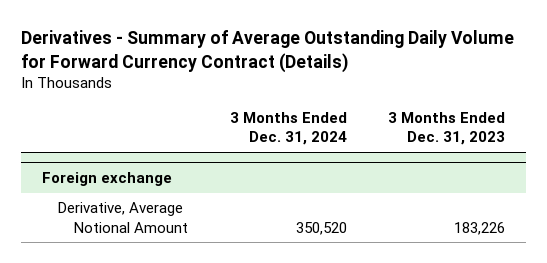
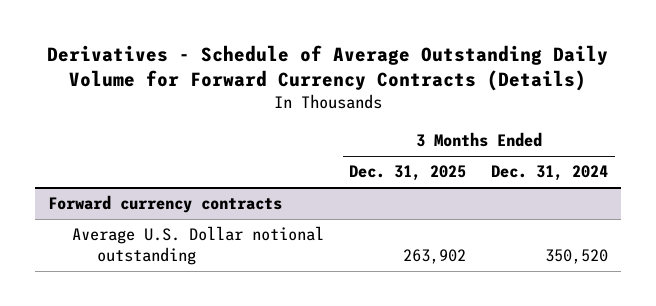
[20,30,514,73] Derivatives - Summary of Average Outstanding Daily Volume for Forward Currency Contract (Details) -> [47,44,609,92] Derivatives - Schedule of Average Outstanding Daily Volume for Forward Currency Contracts (Details)
[388,112,506,146] 3 Months Ended Dec. 31, 2023 -> none
none -> [349,165,467,182] Dec. 31, 2025
[41,171,172,186] Foreign exchange -> [47,195,282,214] Forward currency contracts
[57,202,189,233] Derivative, Average Notional Amount -> [72,226,325,266] Average U.S. Dollar notional outstanding

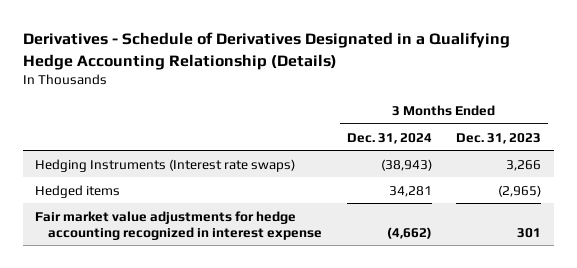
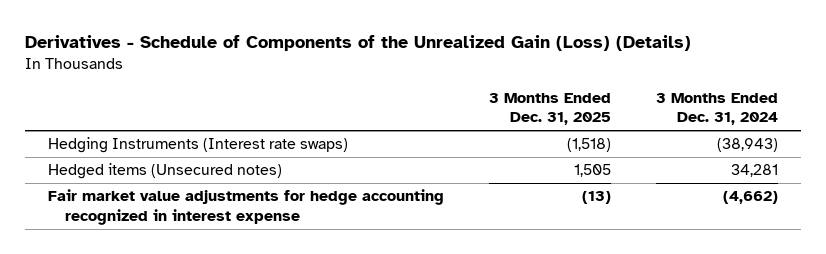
[22,32,510,70] Derivatives - Schedule of Derivatives Designated in a Qualifying Hedge Accounting Relationship (Details) -> [24,35,691,52] Derivatives - Schedule of Components of the Unrealized Gain (Loss) (Details)
[456,132,542,144] Dec. 31, 2023 -> none
none -> [488,92,611,126] 3 Months Ended Dec. 31, 2025
[35,184,121,198] Hedged items -> [47,163,282,180] Hedged items (Unsecured notes)

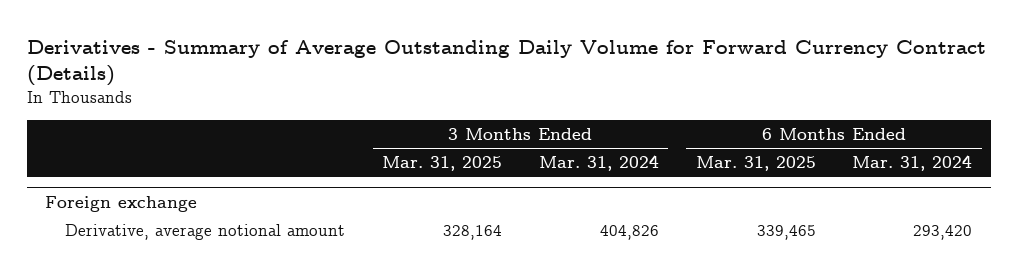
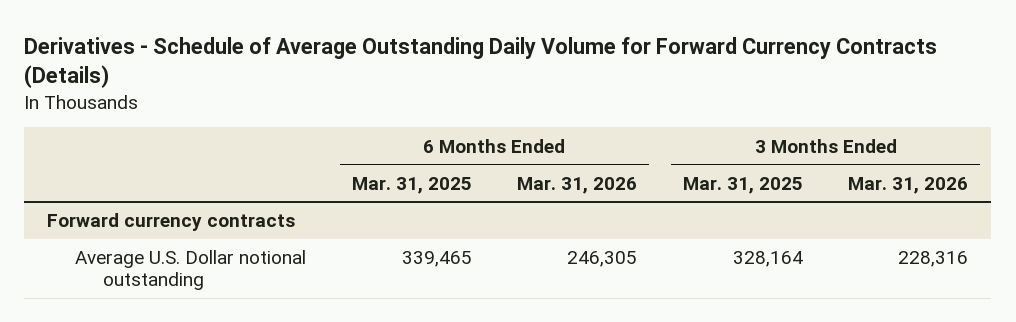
[27,39,987,87] Derivatives - Summary of Average Outstanding Daily Volume for Forward Currency Contract (Details) -> [24,36,938,89] Derivatives - Schedule of Average Outstanding Daily Volume for Forward Currency Contracts (Details)
[538,155,659,172] Mar. 31, 2024 -> none
[852,155,973,172] Mar. 31, 2024 -> none
none -> [517,176,638,194] Mar. 31, 2026
none -> [848,176,969,194] Mar. 31, 2026
[45,195,198,212] Foreign exchange -> [47,213,296,232] Forward currency contracts
[65,223,346,240] Derivative, average notional amount -> [75,250,307,290] Average U.S. Dollar notional outstanding

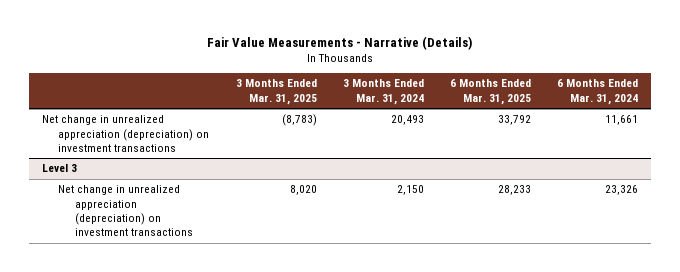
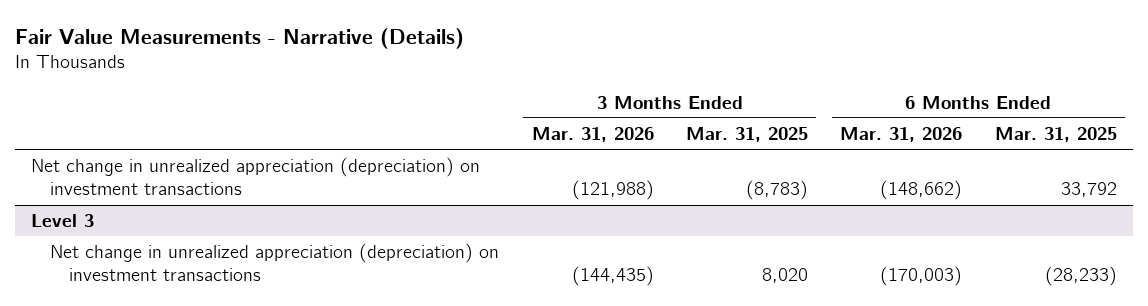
[342,79,424,105] 3 Months Ended Mar. 31, 2024 -> none
[557,79,639,105] 6 Months Ended Mar. 31, 2024 -> none
none -> [531,127,654,143] Mar. 31, 2026
none -> [840,127,963,143] Mar. 31, 2026
[497,185,531,196] 28,233 -> [1044,266,1117,287] (28,233)

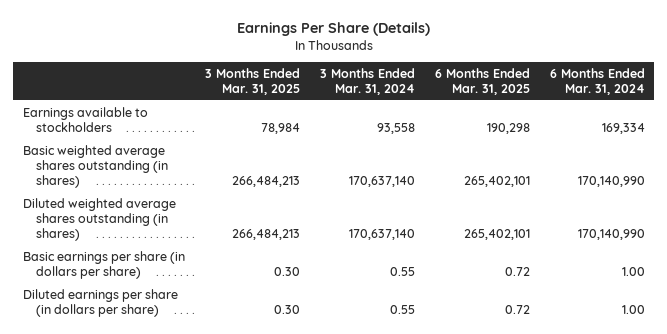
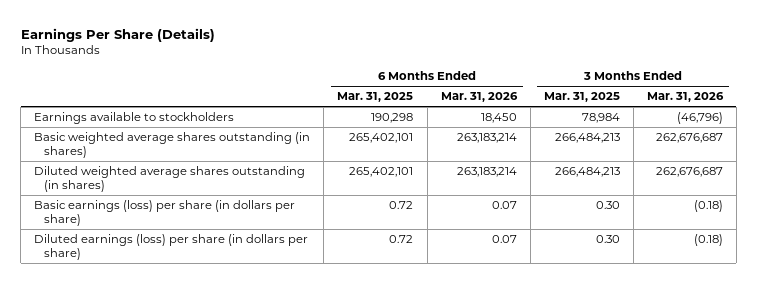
[319,67,415,96] 3 Months Ended Mar. 31, 2024 -> none
[549,67,645,96] 6 Months Ended Mar. 31, 2024 -> none
none -> [440,92,518,103] Mar. 31, 2026
none -> [646,92,724,103] Mar. 31, 2026
[22,250,185,279] Basic earnings per share (in dollars per share) -> [34,200,296,226] Basic earnings (loss) per share (in dollars per share)
[22,288,178,317] Diluted earnings per share (in dollars per share) -> [34,234,309,260] Diluted earnings (loss) per share (in dollars per share)

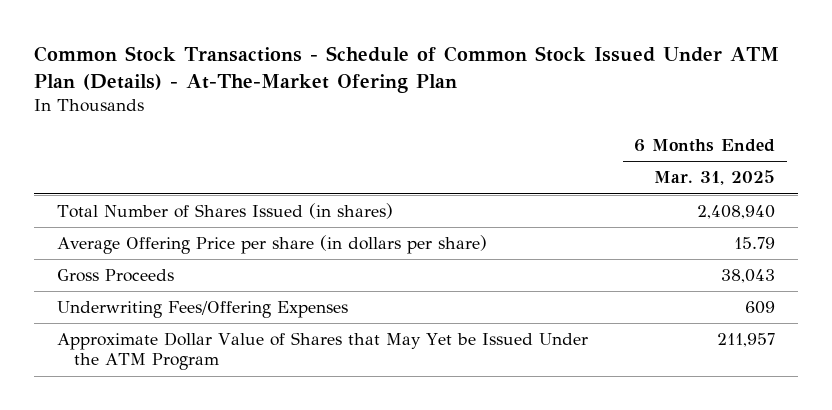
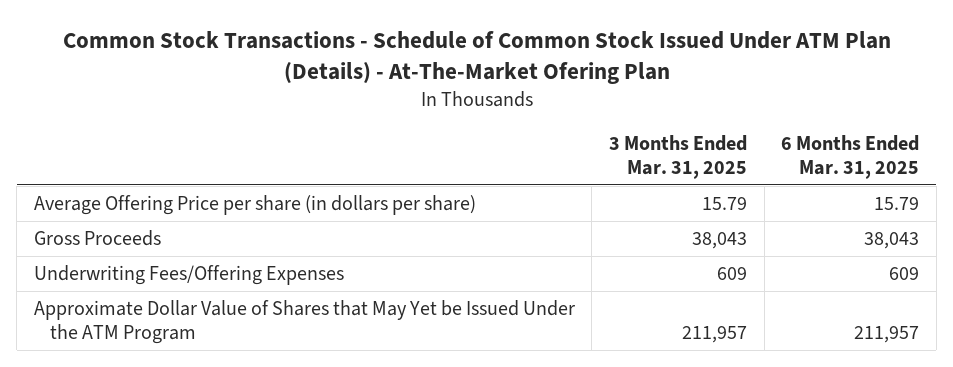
none -> [609,135,748,179] 3 Months Ended Mar. 31, 2025
[56,203,393,220] Total Number of Shares Issued (in shares) -> none

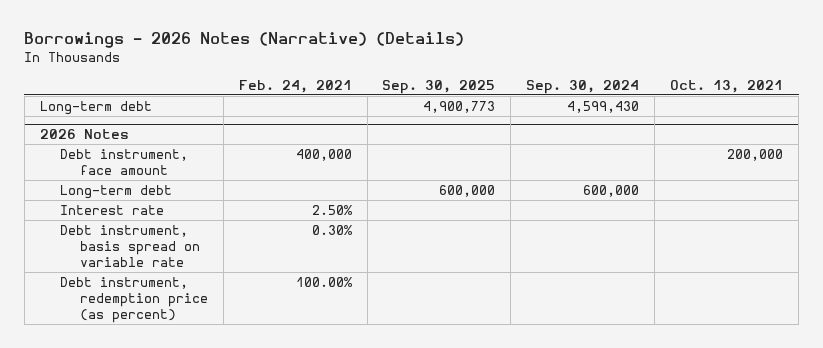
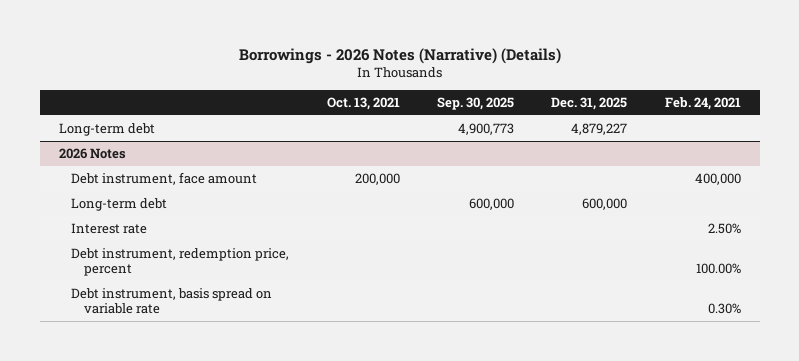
[526,79,640,94] Sep. 30, 2024 -> none
none -> [551,97,628,111] Dec. 31, 2025
none -> [71,247,290,277] Debt instrument, redemption price, percent
[59,276,208,324] Debt instrument, redemption price (as percent) -> none

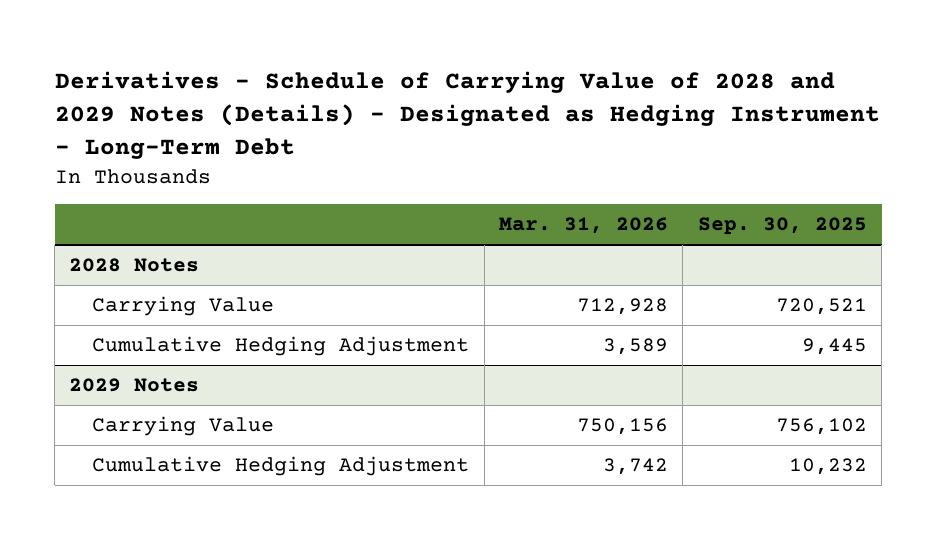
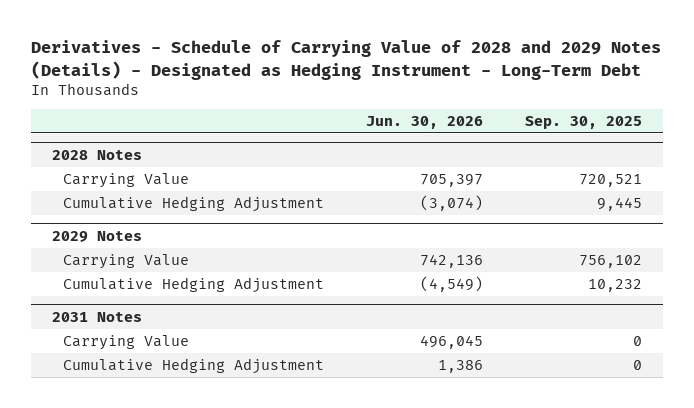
[499,217,669,235] Mar. 31, 2026 -> none
none -> [365,115,483,129] Jun. 30, 2026
none -> [52,311,143,322] 2031 Notes
none -> [63,334,190,350] Carrying Value
none -> [63,357,325,374] Cumulative Hedging Adjustment

